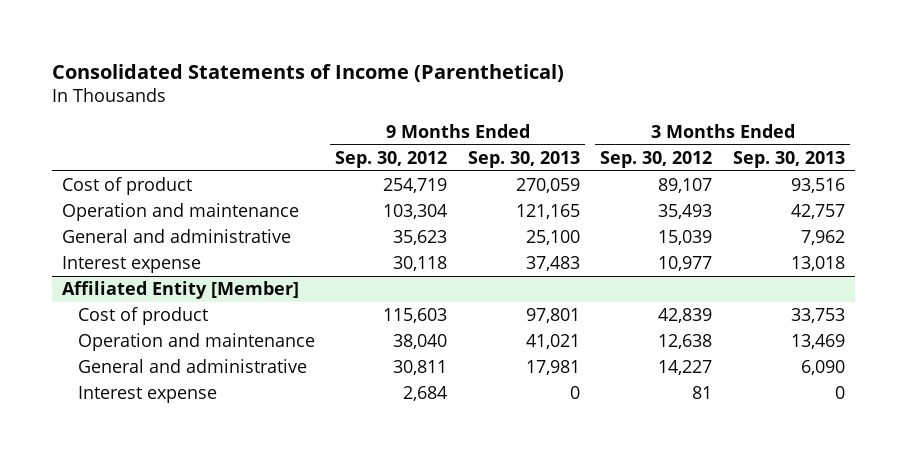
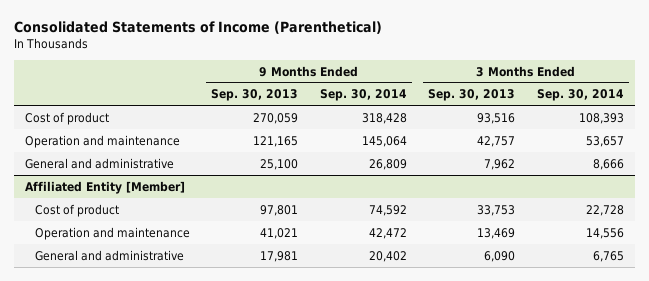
[335,150,448,168] Sep. 30, 2012 -> none
[600,150,713,168] Sep. 30, 2012 -> none
none -> [319,89,407,102] Sep. 30, 2014
none -> [536,89,624,102] Sep. 30, 2014
[62,256,202,274] Interest expense -> none
[77,386,217,404] Interest expense -> none

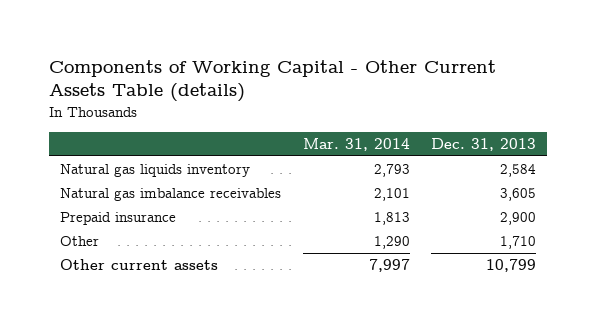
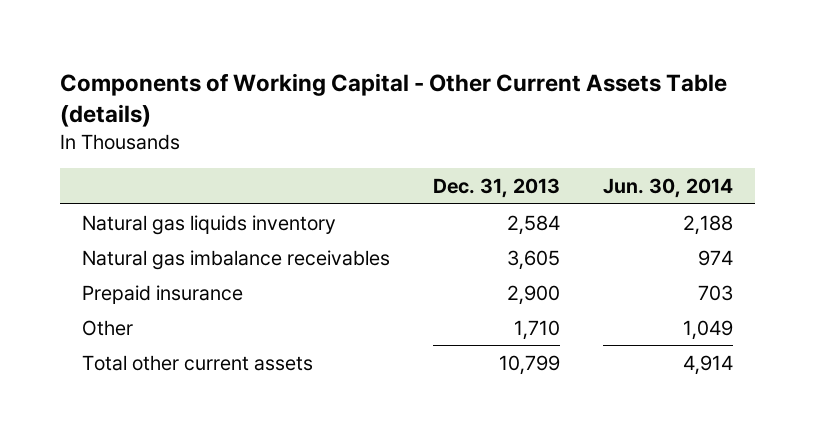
[302,138,410,152] Mar. 31, 2014 -> none
none -> [603,178,734,199] Jun. 30, 2014
[60,259,219,271] Other current assets -> [81,354,313,371] Total other current assets

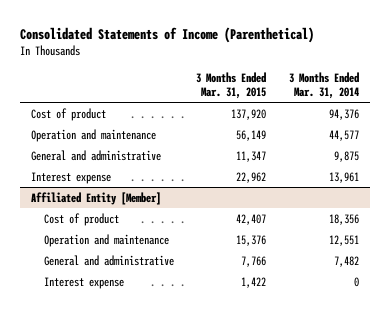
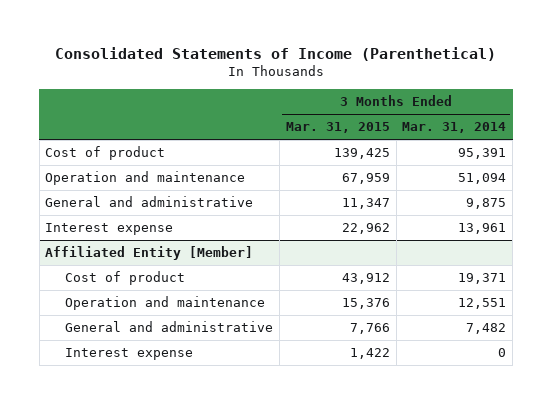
[231,108,267,120] 137,920 -> [333,148,390,160] 139,425
[329,108,360,120] 94,376 -> [458,148,507,160] 95,391
[236,129,267,141] 56,149 -> [341,173,390,185] 67,959
[329,129,360,141] 44,577 -> [458,173,507,185] 51,094
[236,213,267,225] 42,407 -> [341,273,390,285] 43,912
[329,213,360,225] 18,356 -> [458,273,507,285] 19,371

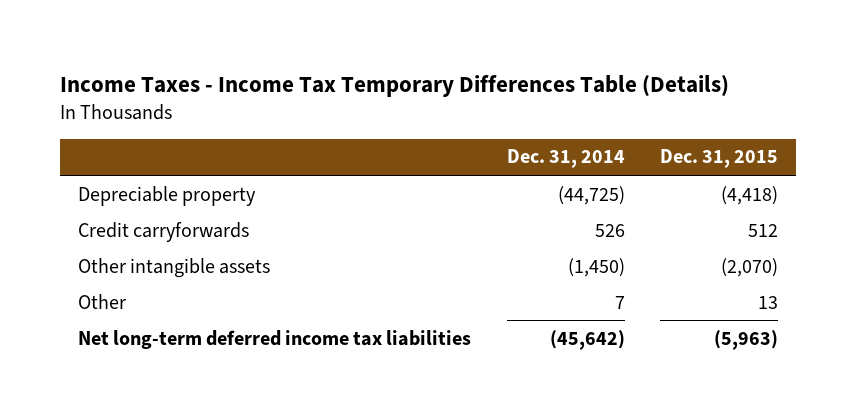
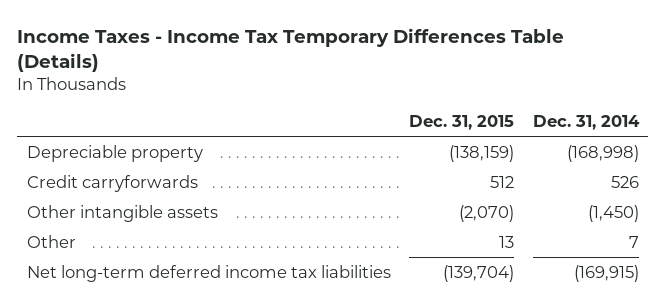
[557,185,625,205] (44,725) -> [567,144,640,162] (168,998)
[721,185,779,205] (4,418) -> [449,144,515,162] (138,159)
[549,329,625,350] (45,642) -> [574,264,640,282] (169,915)
[714,329,779,350] (5,963) -> [443,264,515,282] (139,704)

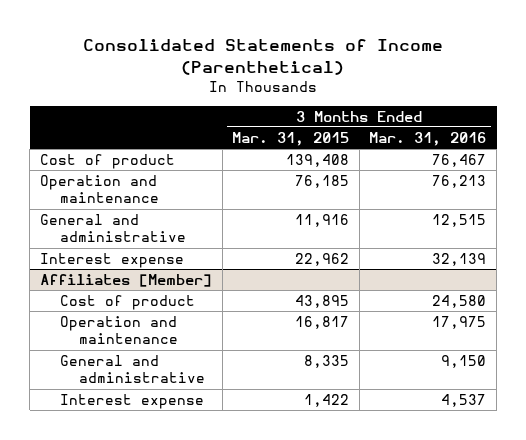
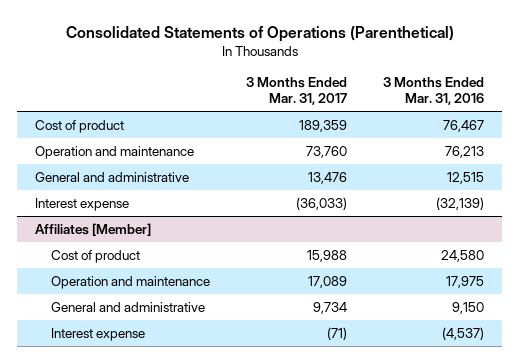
[83,39,444,75] Consolidated Statements of Income (Parenthetical) -> [65,25,454,42] Consolidated Statements of Operations (Parenthetical)
[232,131,350,146] Mar. 31, 2015 -> none
none -> [245,77,347,106] 3 Months Ended Mar. 31, 2017
[432,253,487,267] 32,139 -> [436,196,485,210] (32,139)
[441,394,487,408] 4,537 -> [442,326,485,340] (4,537)

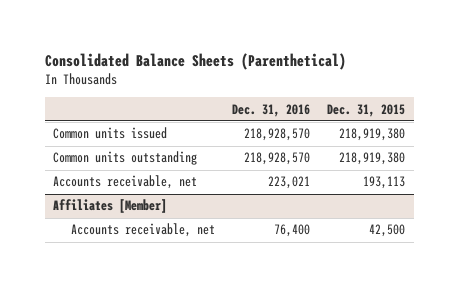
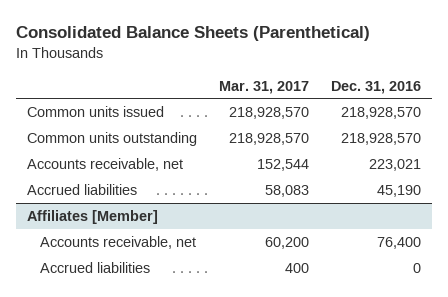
[327,103,406,117] Dec. 31, 2015 -> none
none -> [219,80,310,94] Mar. 31, 2017
none -> [26,183,137,195] Accrued liabilities
none -> [40,261,151,273] Accrued liabilities

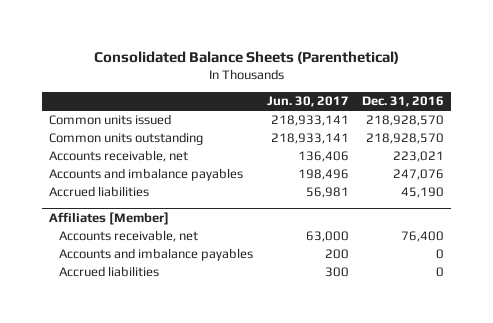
[219,80,310,94] Mar. 31, 2017 -> none
none -> [266,96,349,108] Jun. 30, 2017
none -> [48,168,243,182] Accounts and imbalance payables
none -> [59,248,254,262] Accounts and imbalance payables

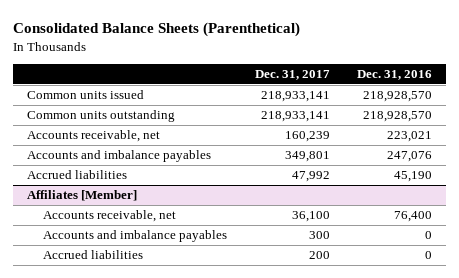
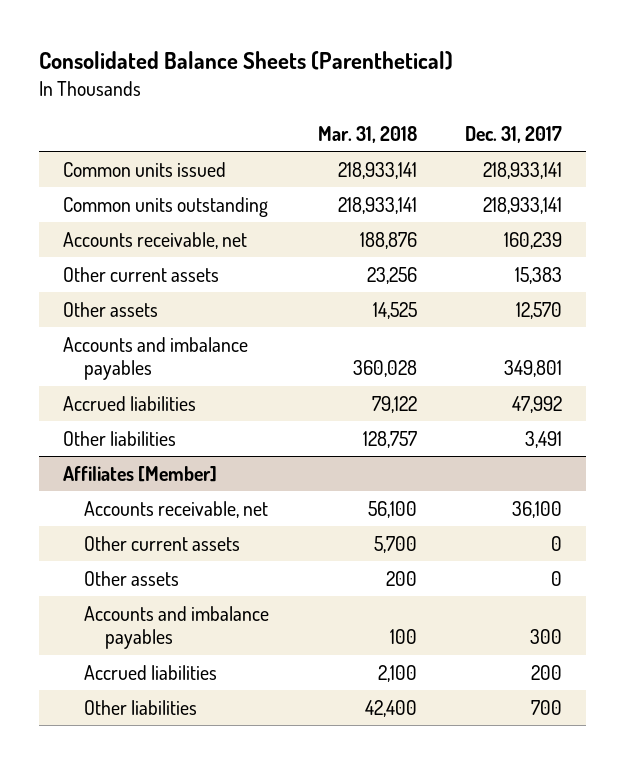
[357,70,433,81] Dec. 31, 2016 -> none
none -> [317,125,417,143] Mar. 31, 2018
none -> [63,266,220,282] Other current assets
none -> [63,301,159,317] Other assets
none -> [63,430,177,446] Other liabilities
none -> [84,535,241,551] Other current assets
none -> [84,570,180,586] Other assets
none -> [84,699,198,715] Other liabilities

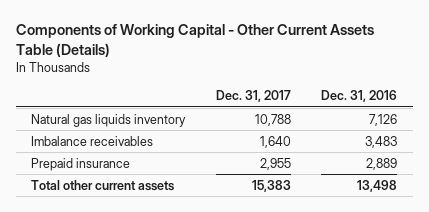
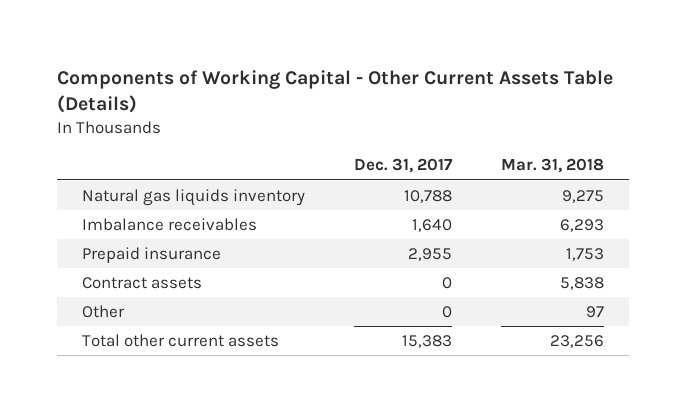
[321,90,398,103] Dec. 31, 2016 -> none
none -> [501,158,605,174] Mar. 31, 2018
none -> [81,277,202,290] Contract assets
none -> [81,305,125,319] Other

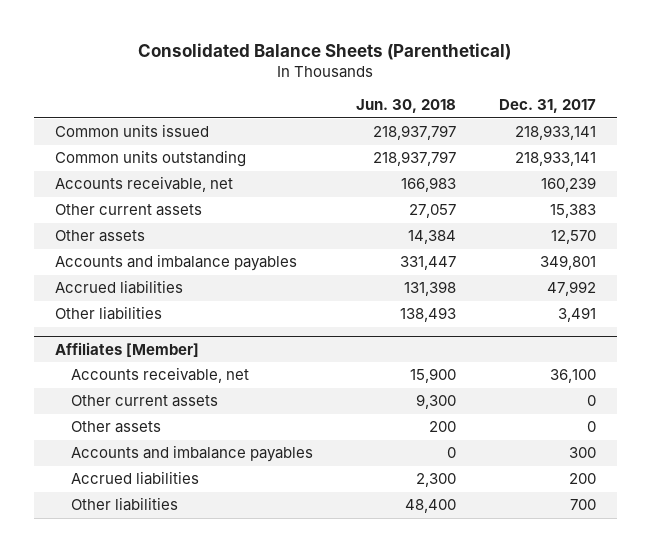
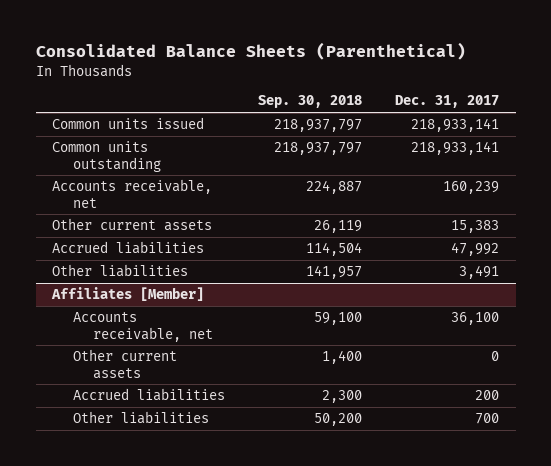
[355,99,456,114] Jun. 30, 2018 -> none
none -> [257,95,362,109] Sep. 30, 2018
[55,230,146,243] Other assets -> none
[55,254,298,272] Accounts and imbalance payables -> none
[71,421,162,434] Other assets -> none
[71,445,314,463] Accounts and imbalance payables -> none

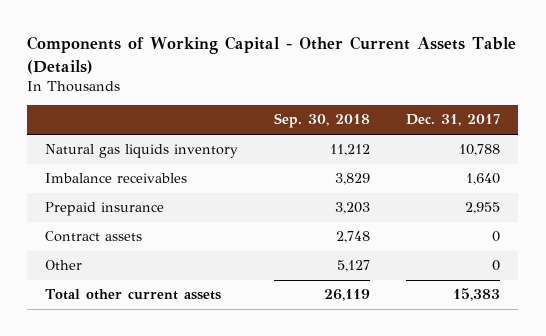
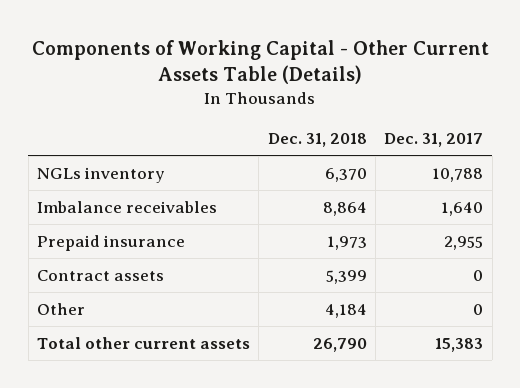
[274,113,371,129] Sep. 30, 2018 -> none
none -> [267,132,367,147] Dec. 31, 2018
[45,144,239,159] Natural gas liquids inventory -> [37,167,166,184] NGLs inventory

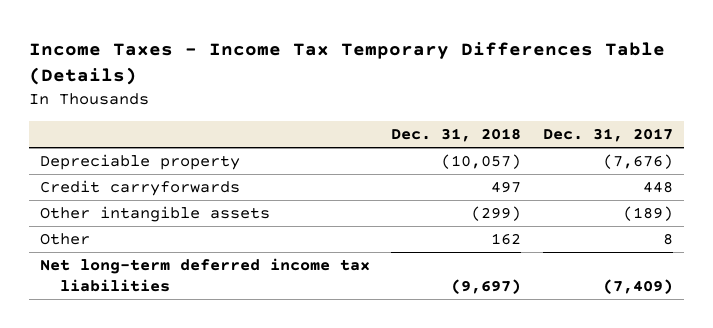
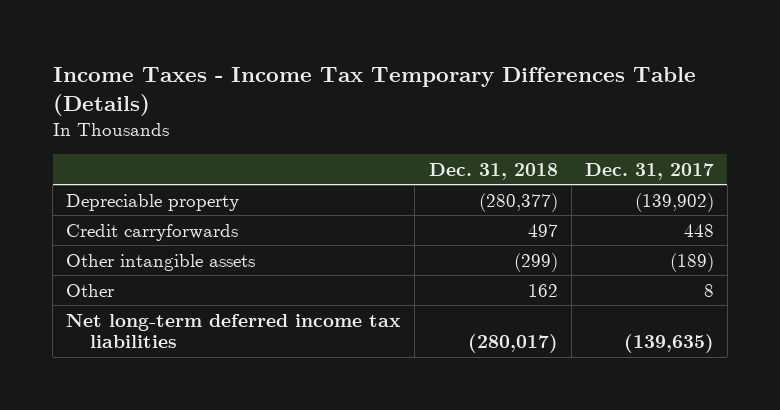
[441,154,522,170] (10,057) -> [478,192,558,212] (280,377)
[603,154,674,170] (7,676) -> [634,192,714,212] (139,902)
[451,279,522,295] (9,697) -> [467,334,558,354] (280,017)
[603,279,674,295] (7,409) -> [623,334,714,354] (139,635)

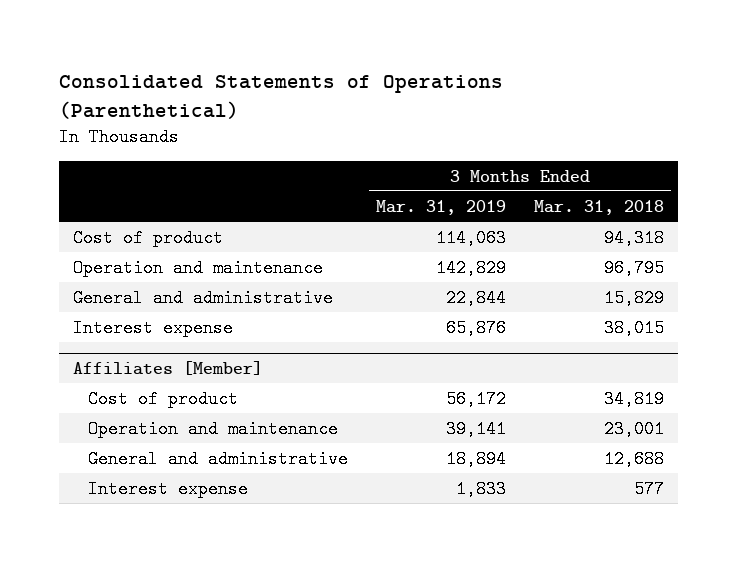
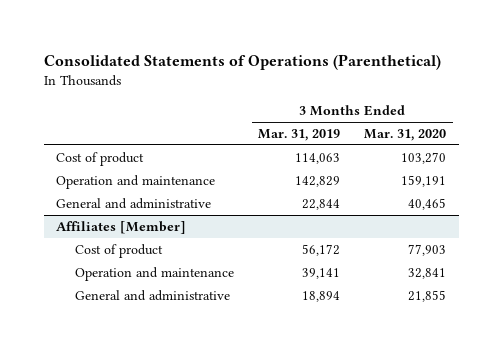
[533,199,664,215] Mar. 31, 2018 -> none
none -> [364,128,447,141] Mar. 31, 2020
[72,318,233,337] Interest expense -> none
[87,479,248,498] Interest expense -> none

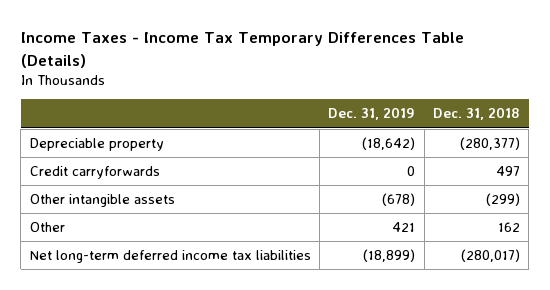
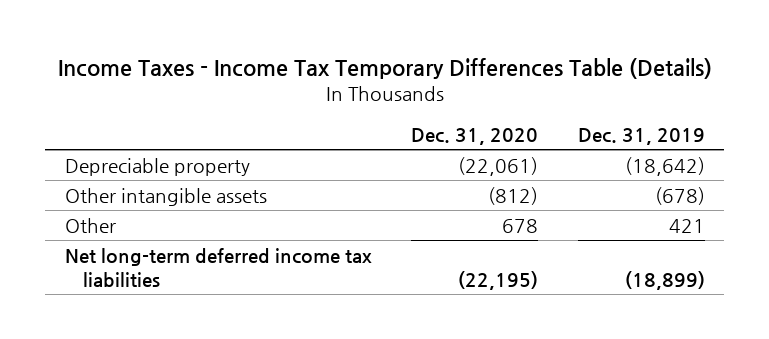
[432,107,520,121] Dec. 31, 2018 -> none
none -> [411,128,539,146] Dec. 31, 2020
[29,166,160,180] Credit carryforwards -> none

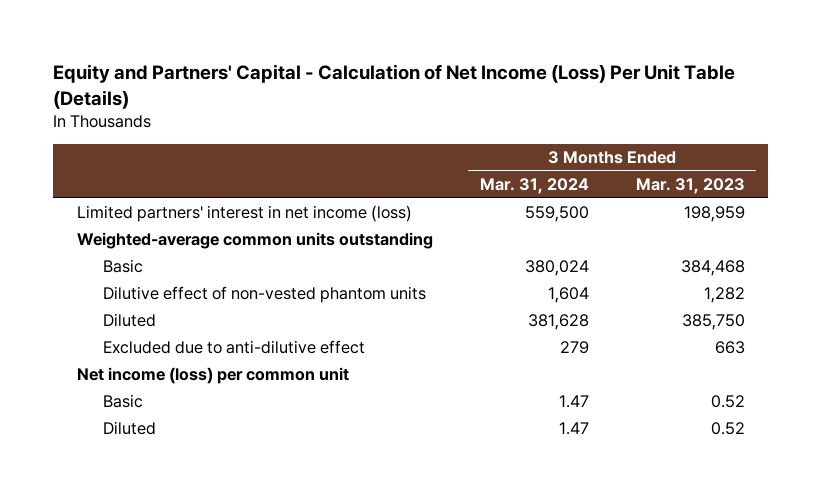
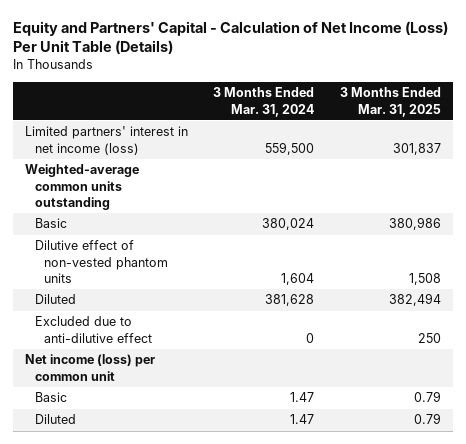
[635,178,745,195] Mar. 31, 2023 -> none
none -> [339,87,441,117] 3 Months Ended Mar. 31, 2025
[559,341,589,355] 279 -> [306,332,315,343] 0

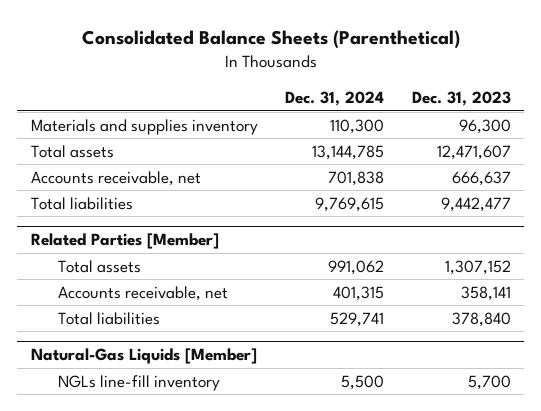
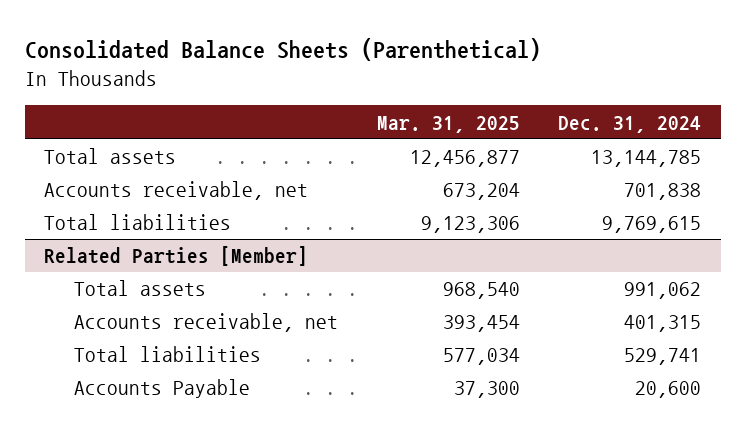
[411,91,511,107] Dec. 31, 2023 -> none
none -> [376,115,520,133] Mar. 31, 2025
[30,118,258,135] Materials and supplies inventory -> none
[30,348,257,365] Natural-Gas Liquids [Member] -> none
[58,374,221,391] NGLs line-fill inventory -> none
none -> [74,379,251,399] Accounts Payable

